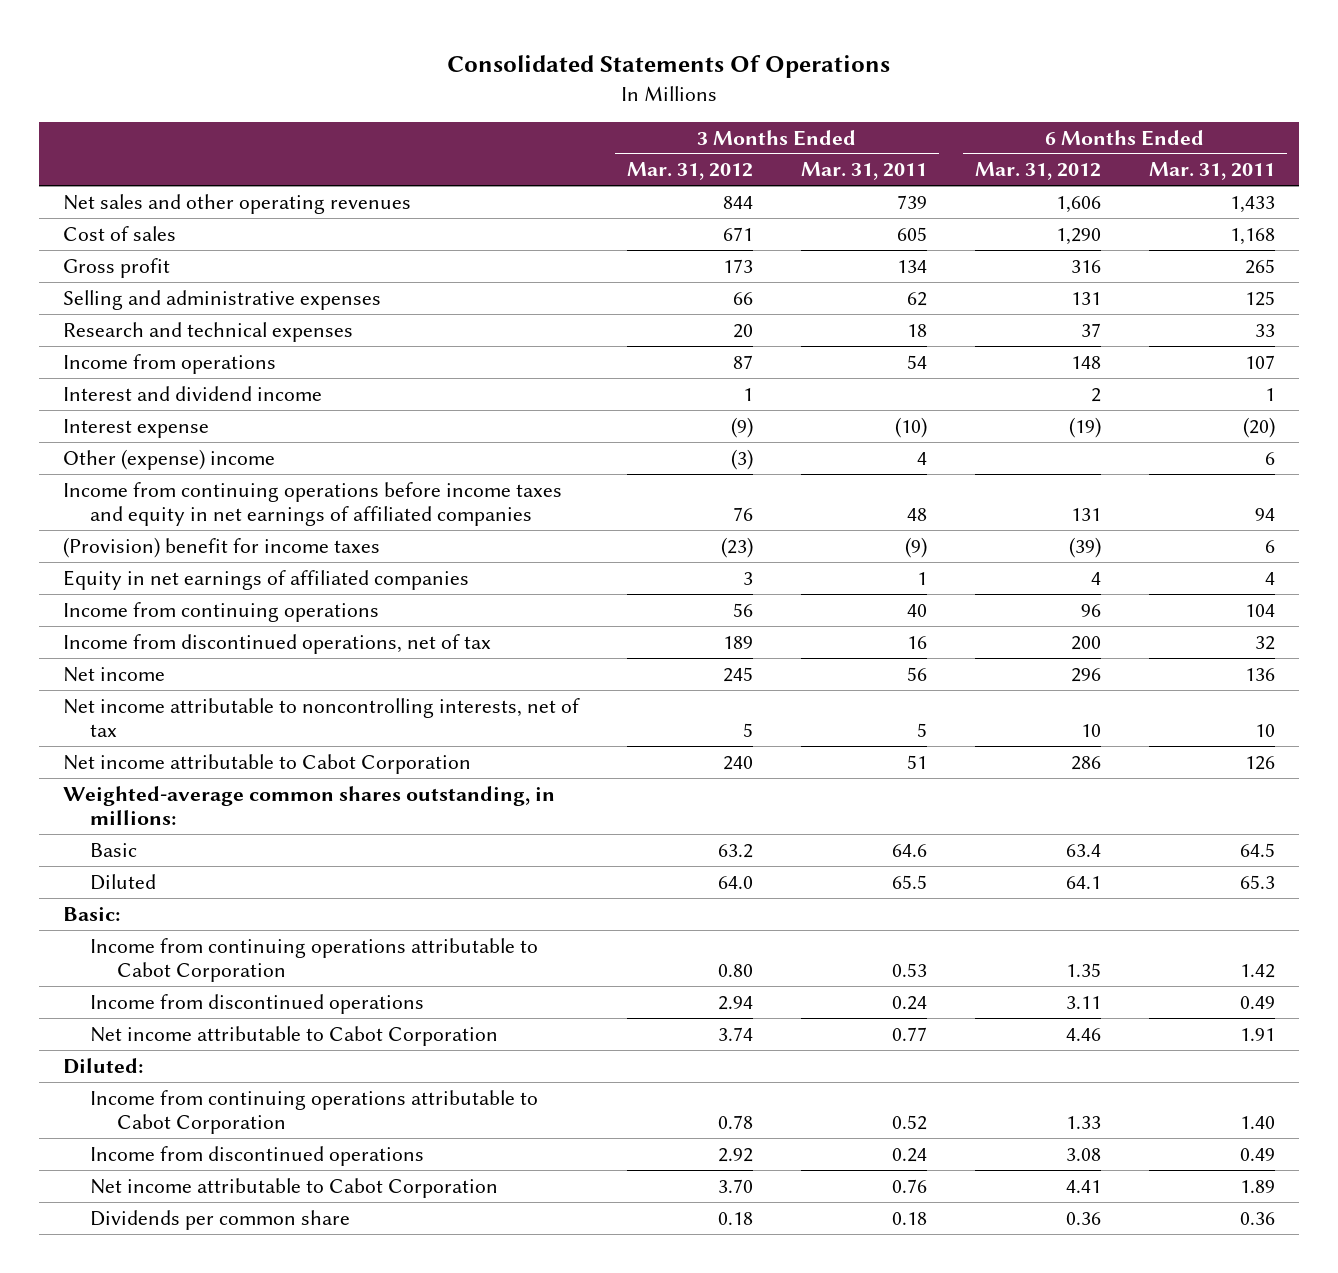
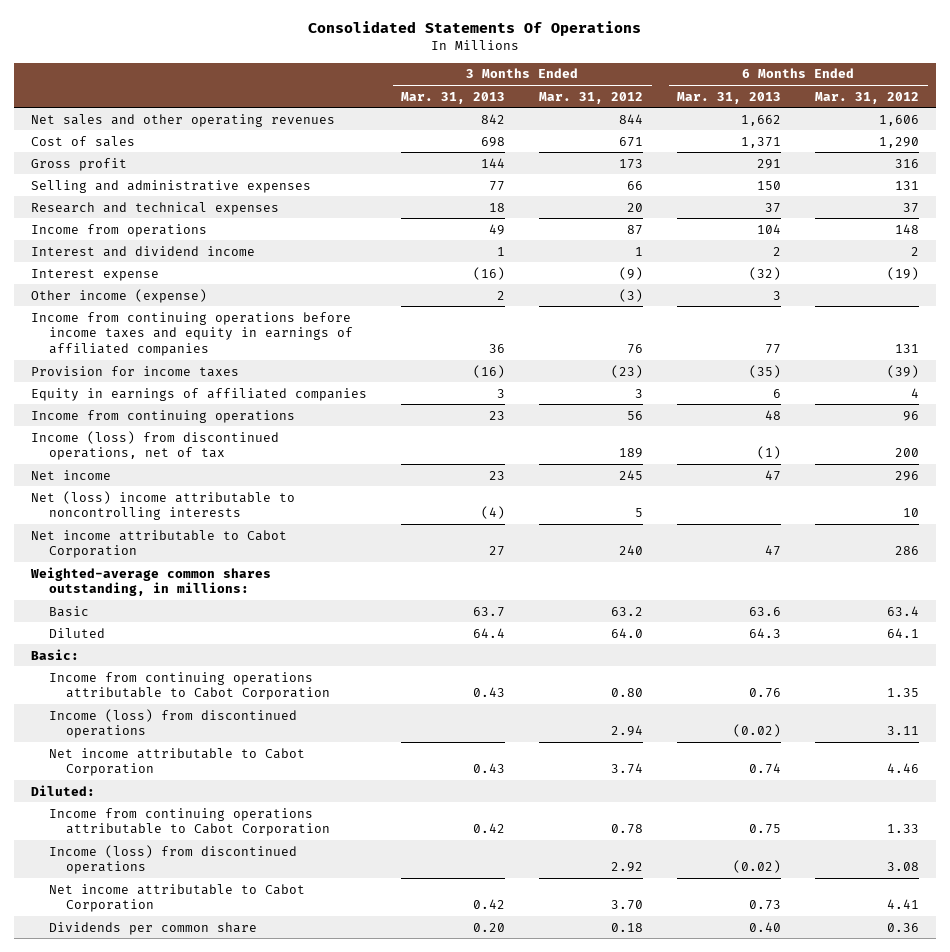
[801,162,928,181] Mar. 31, 2011 -> none
[1149,162,1276,181] Mar. 31, 2011 -> none
none -> [401,91,506,104] Mar. 31, 2013
none -> [677,91,782,104] Mar. 31, 2013
[62,448,275,470] Other (expense) income -> [31,288,208,303] Other income (expense)
[62,481,562,527] Income from continuing operations before income taxes and equity in net earnings of affiliated companies -> [31,311,353,356] Income from continuing operations before income taxes and equity in earnings of affiliated companies
[62,536,380,558] (Provision) benefit for income taxes -> [31,365,240,377] Provision for income taxes
[62,569,469,590] Equity in net earnings of affiliated companies -> [31,387,368,401] Equity in earnings of affiliated companies
[62,633,491,654] Income from discontinued operations, net of tax -> [31,430,280,461] Income (loss) from discontinued operations, net of tax
[62,697,580,738] Net income attributable to noncontrolling interests, net of tax -> [31,490,296,521] Net (loss) income attributable to noncontrolling interests
[89,993,424,1014] Income from discontinued operations -> [48,708,297,739] Income (loss) from discontinued operations
[89,1145,424,1166] Income from discontinued operations -> [48,844,297,875] Income (loss) from discontinued operations

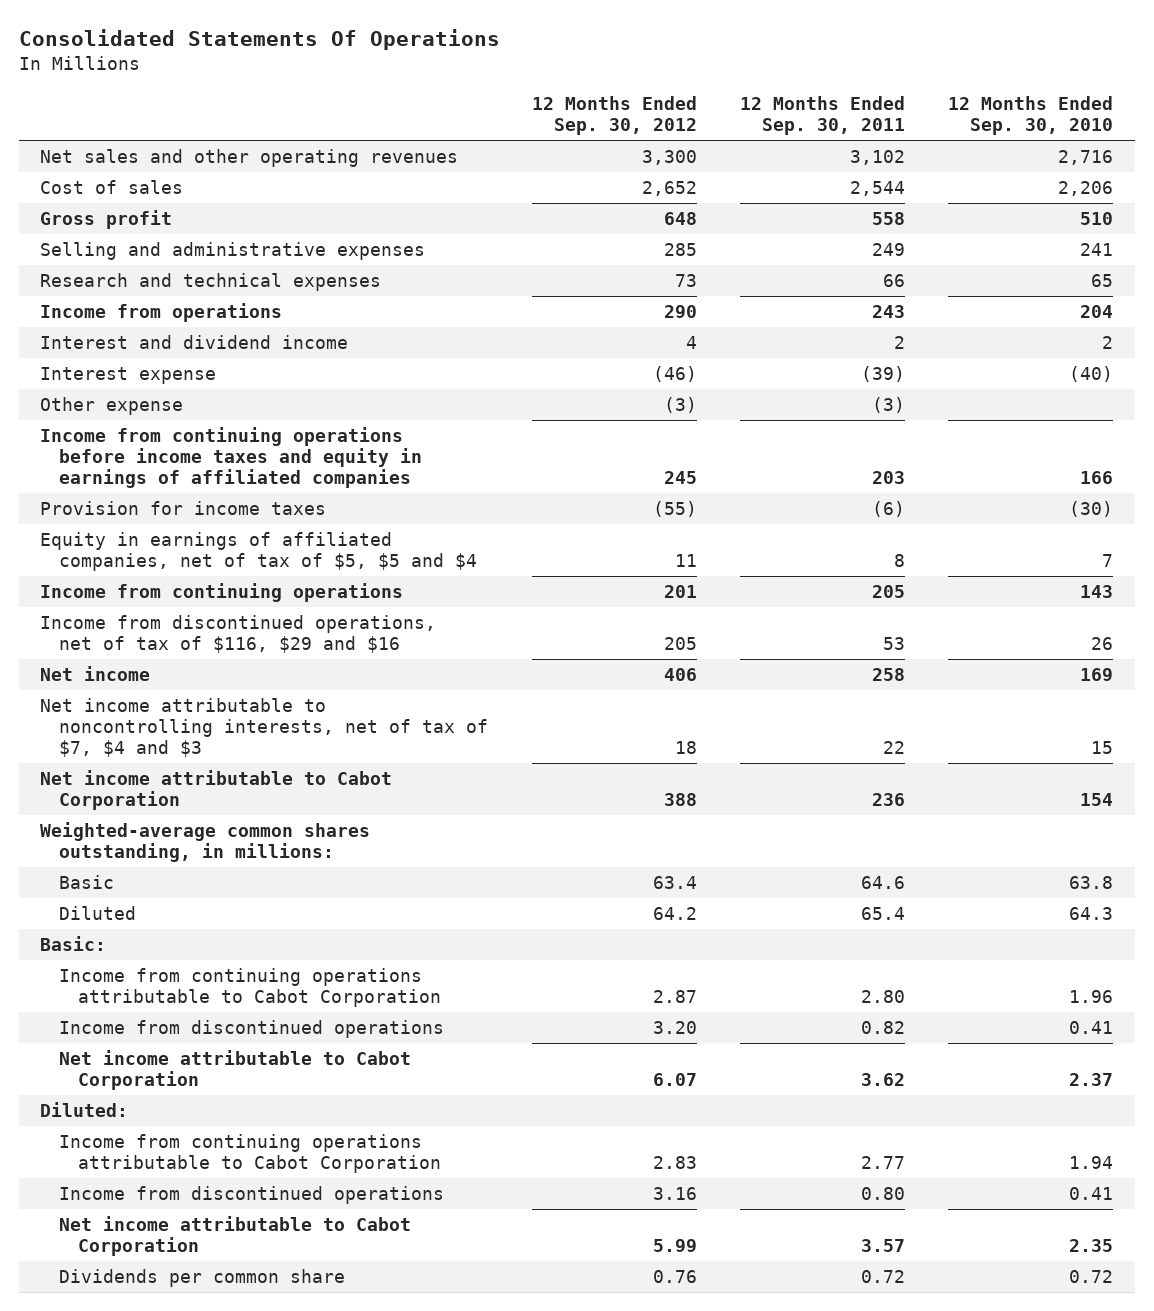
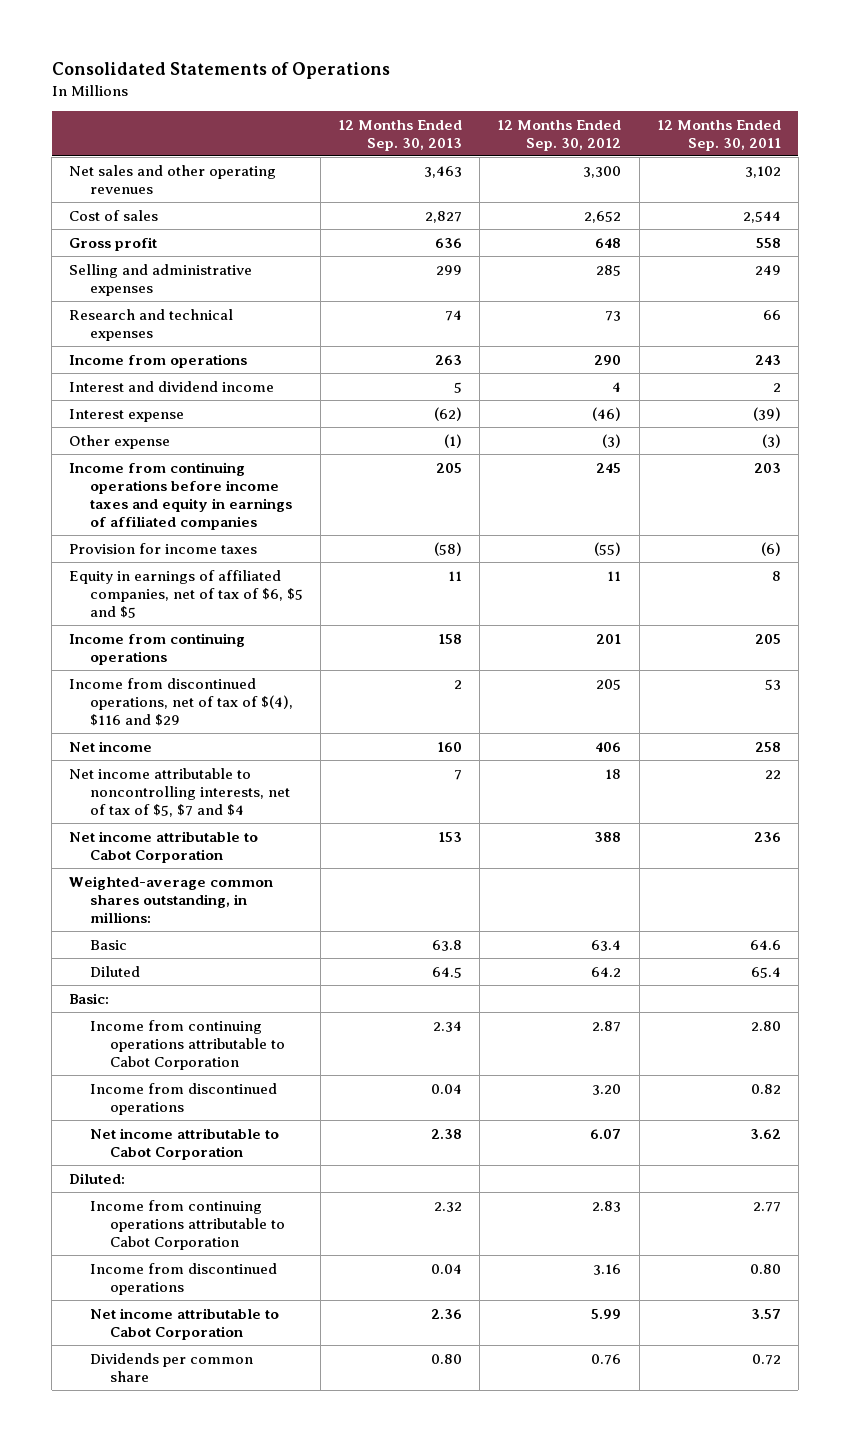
[18,29,500,51] Consolidated Statements Of Operations -> [51,62,390,80] Consolidated Statements of Operations
[948,96,1114,136] 12 Months Ended Sep. 30, 2010 -> none
none -> [338,119,463,151] 12 Months Ended Sep. 30, 2013
[40,531,478,572] Equity in earnings of affiliated companies, net of tax of $5, $5 and $4 -> [69,569,303,618] Equity in earnings of affiliated companies, net of tax of $6, $5 and $5
[40,614,437,654] Income from discontinued operations, net of tax of $116, $29 and $16 -> [69,677,293,726] Income from discontinued operations, net of tax of $(4), $116 and $29
[40,697,489,758] Net income attributable to noncontrolling interests, net of tax of $7, $4 and $3 -> [69,767,290,817] Net income attributable to noncontrolling interests, net of tax of $5, $7 and $4

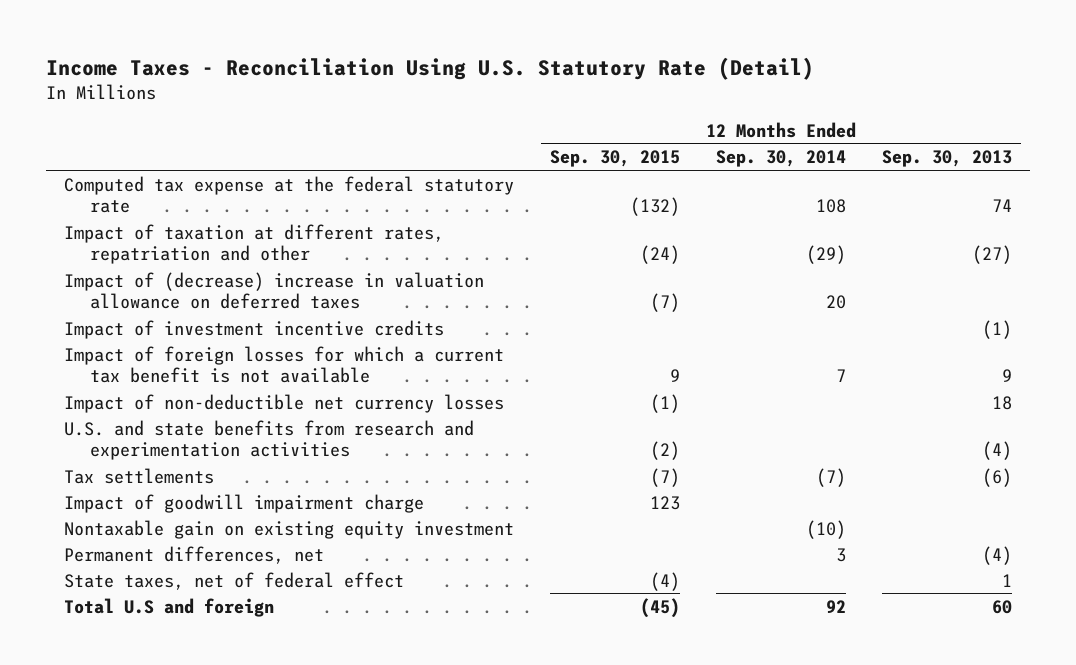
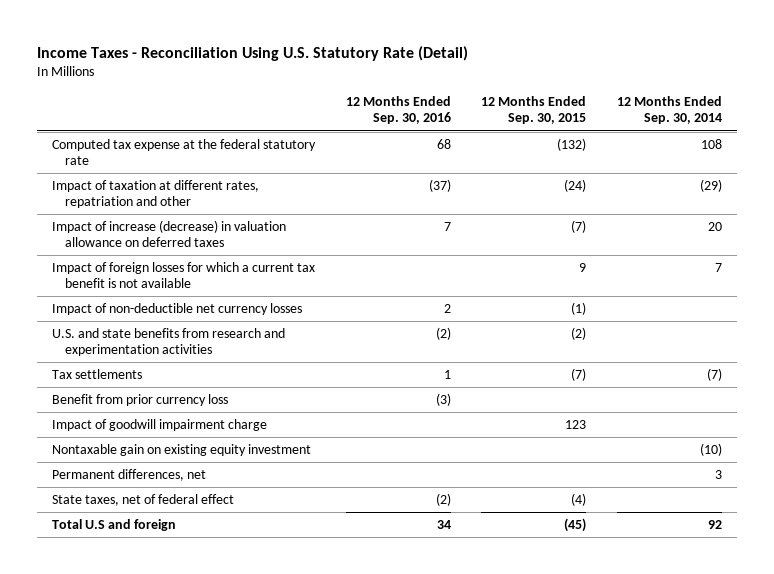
[881,150,1012,168] Sep. 30, 2013 -> none
none -> [345,96,451,125] 12 Months Ended Sep. 30, 2016
[64,319,445,339] Impact of investment incentive credits -> none
[64,271,485,309] Impact of (decrease) increase in valuation allowance on deferred taxes -> [52,219,287,248] Impact of increase (decrease) in valuation allowance on deferred taxes
none -> [52,393,229,406] Benefit from prior currency loss

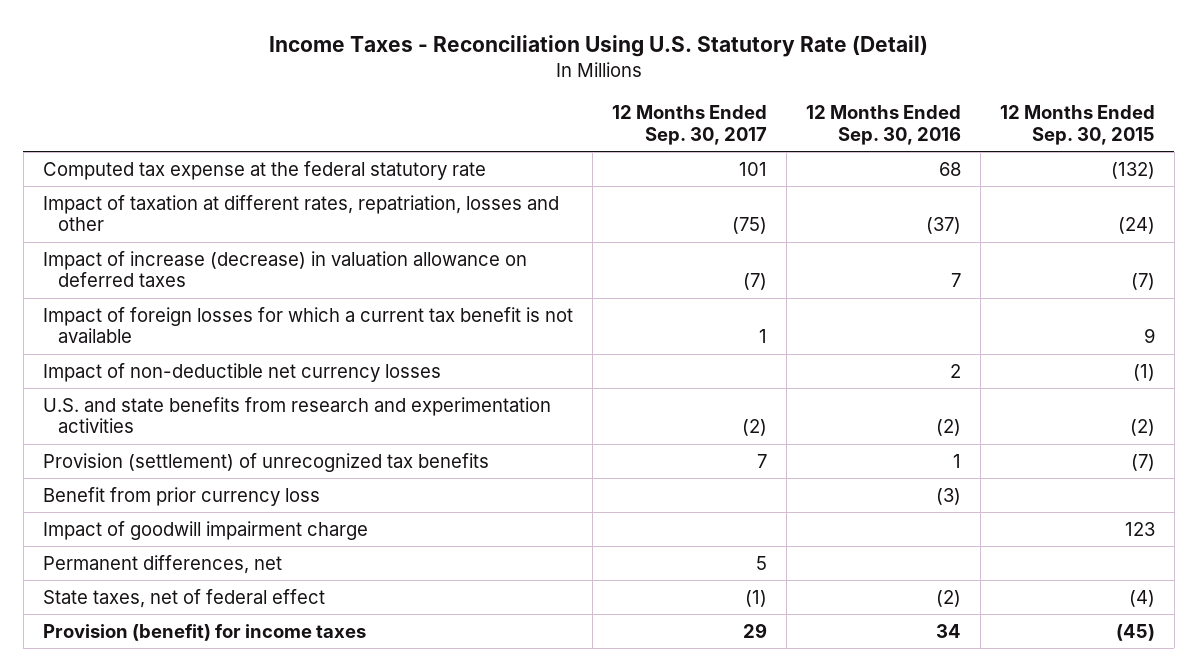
[616,96,722,125] 12 Months Ended Sep. 30, 2014 -> none
none -> [611,105,767,145] 12 Months Ended Sep. 30, 2017
[52,179,260,209] Impact of taxation at different rates, repatriation and other -> [42,194,559,232] Impact of taxation at different rates, repatriation, losses and other
[52,368,143,379] Tax settlements -> [42,452,489,472] Provision (settlement) of unrecognized tax benefits
[52,443,312,456] Nontaxable gain on existing equity investment -> none
[52,518,177,531] Total U.S and foreign -> [42,623,366,641] Provision (benefit) for income taxes

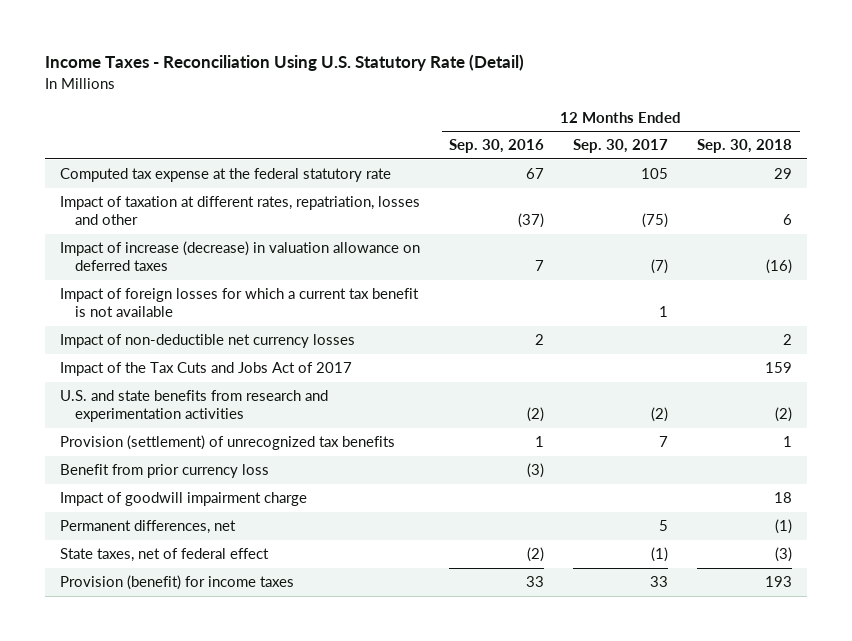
[999,105,1155,145] 12 Months Ended Sep. 30, 2015 -> none
none -> [697,139,793,154] Sep. 30, 2018
[738,161,767,176] 101 -> [641,168,669,180] 105
[938,161,961,176] 68 -> [526,168,545,180] 67
none -> [59,362,352,377] Impact of the Tax Cuts and Jobs Act of 2017
[742,622,767,638] 29 -> [650,576,669,588] 33
[935,623,961,638] 34 -> [526,576,545,588] 33

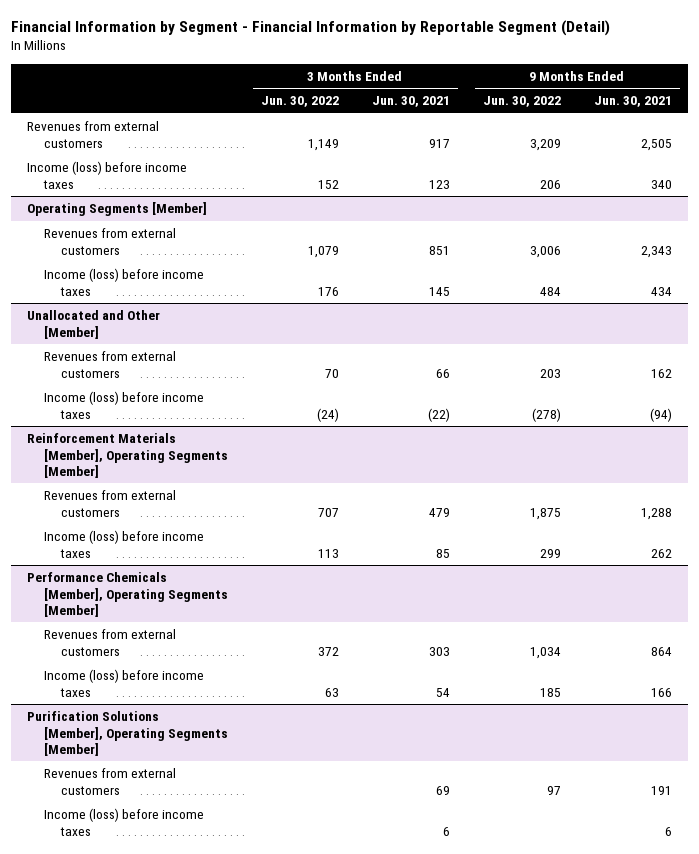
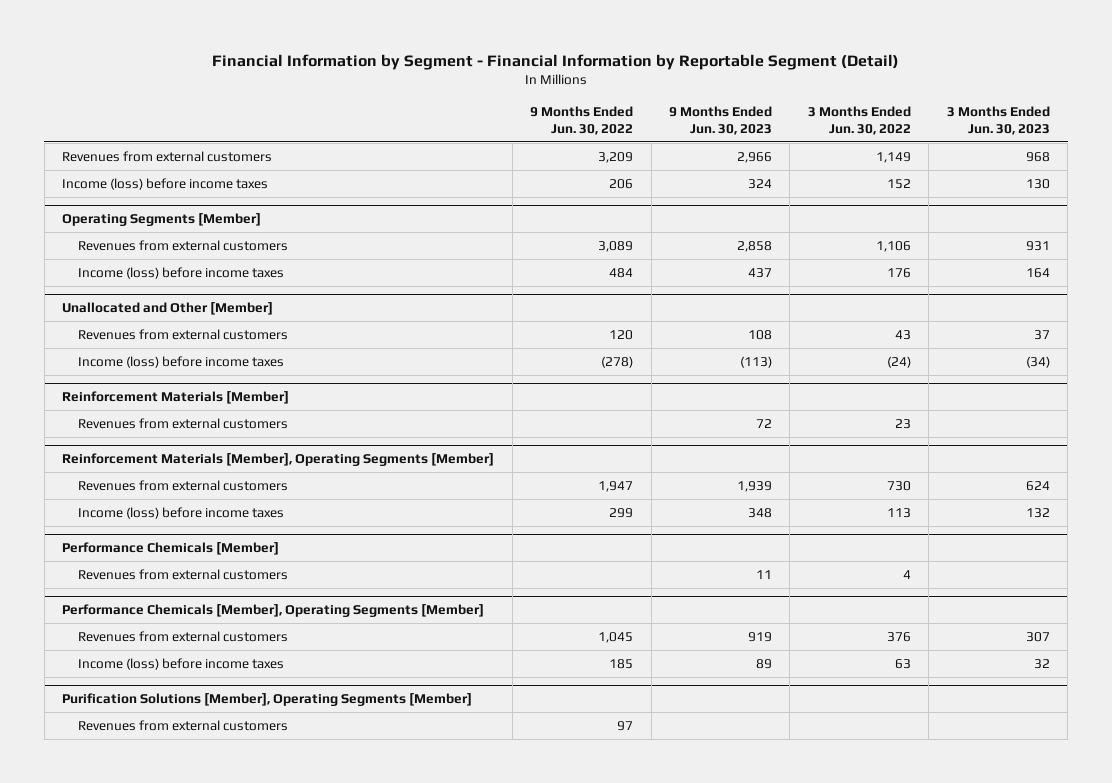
[371,96,450,108] Jun. 30, 2021 -> none
[593,96,672,108] Jun. 30, 2021 -> none
none -> [669,105,773,135] 9 Months Ended Jun. 30, 2023
none -> [946,105,1050,135] 3 Months Ended Jun. 30, 2023
[308,245,340,258] 1,079 -> [875,240,911,252] 1,106
[529,245,561,258] 3,006 -> [598,240,634,252] 3,089
[325,368,340,378] 70 -> [894,329,911,340] 43
[539,368,561,378] 203 -> [609,329,634,340] 120
none -> [62,391,290,405] Reinforcement Materials [Member]
none -> [78,417,289,429] Revenues from external customers
[318,507,340,517] 707 -> [886,480,911,491] 730
[529,507,561,520] 1,875 -> [598,480,634,492] 1,947
none -> [62,542,280,556] Performance Chemicals [Member]
none -> [78,568,289,580] Revenues from external customers
[318,646,340,656] 372 -> [886,631,911,642] 376
[529,646,561,659] 1,034 -> [598,631,634,643] 1,045
[44,808,205,836] Income (loss) before income taxes -> none

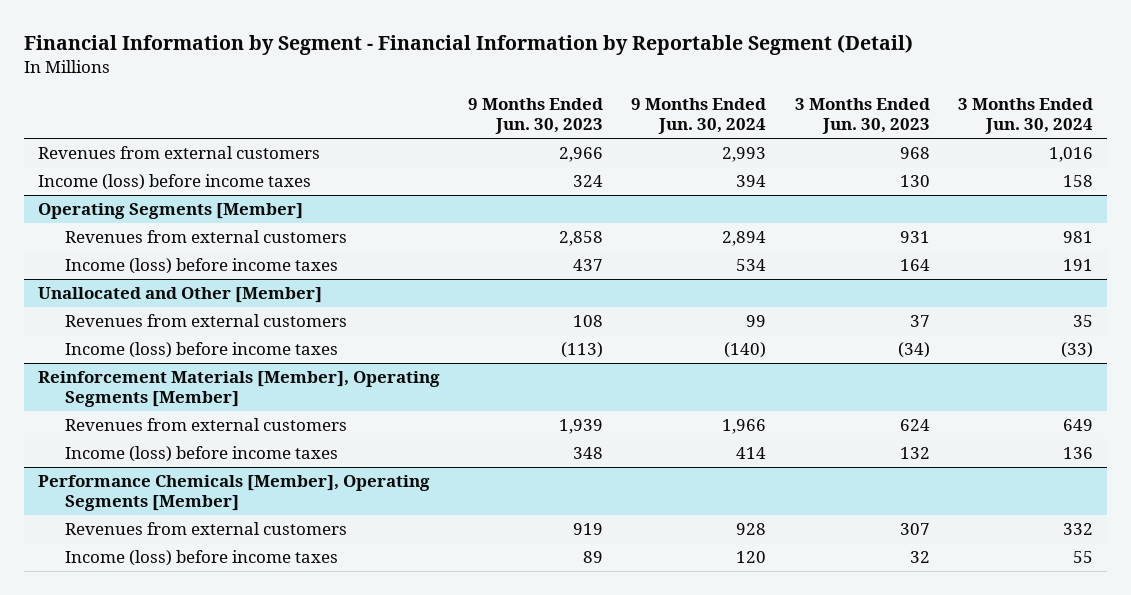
[530,105,634,135] 9 Months Ended Jun. 30, 2022 -> none
[807,105,911,135] 3 Months Ended Jun. 30, 2022 -> none
none -> [631,98,767,135] 9 Months Ended Jun. 30, 2024
none -> [957,98,1093,135] 3 Months Ended Jun. 30, 2024
[62,391,290,405] Reinforcement Materials [Member] -> none
[78,417,289,429] Revenues from external customers -> none
[62,542,280,556] Performance Chemicals [Member] -> none
[78,568,289,580] Revenues from external customers -> none
[62,693,473,707] Purification Solutions [Member], Operating Segments [Member] -> none
[78,719,289,731] Revenues from external customers -> none

